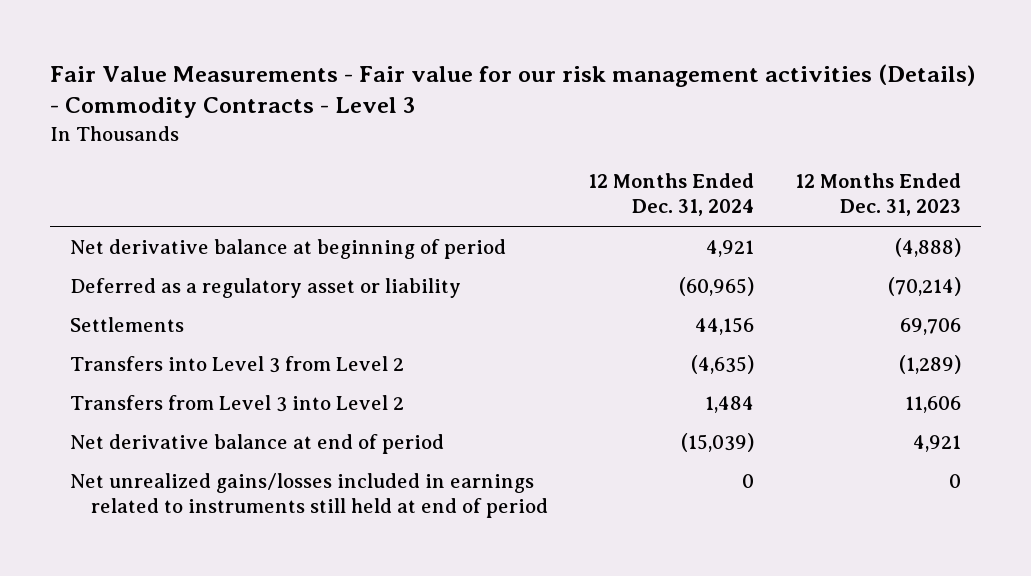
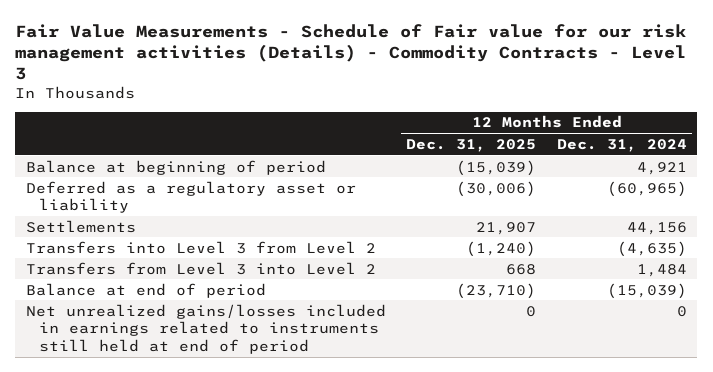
[49,63,975,119] Fair Value Measurements - Fair value for our risk management activities (Details) - Commodity Contracts - Level 3 -> [15,23,687,81] Fair Value Measurements - Schedule of Fair value for our risk management activities (Details) - Commodity Contracts - Level 3
[794,173,961,217] 12 Months Ended Dec. 31, 2023 -> none
none -> [406,138,537,152] Dec. 31, 2025
[70,238,507,259] Net derivative balance at beginning of period -> [25,159,326,175] Balance at beginning of period
[70,433,445,454] Net derivative balance at end of period -> [25,282,266,298] Balance at end of period

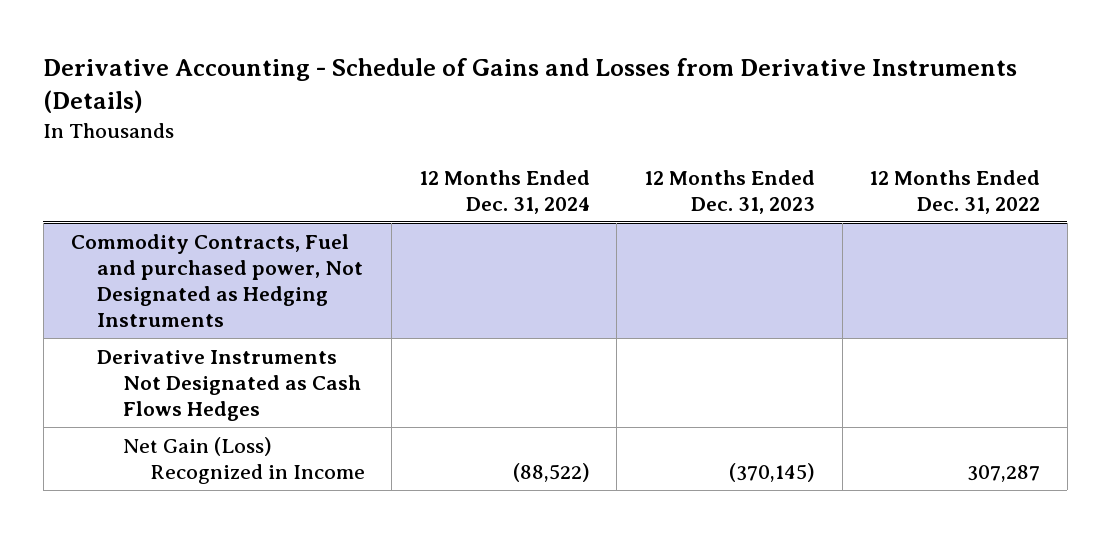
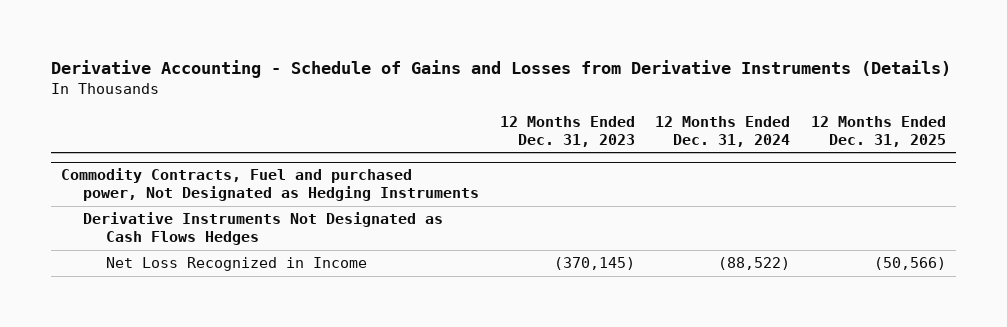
[869,169,1041,214] 12 Months Ended Dec. 31, 2022 -> none
none -> [810,115,946,148] 12 Months Ended Dec. 31, 2025
[123,436,365,484] Net Gain (Loss) Recognized in Income -> [106,257,368,272] Net Loss Recognized in Income

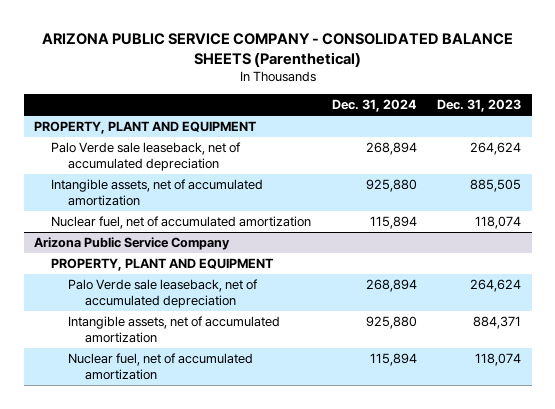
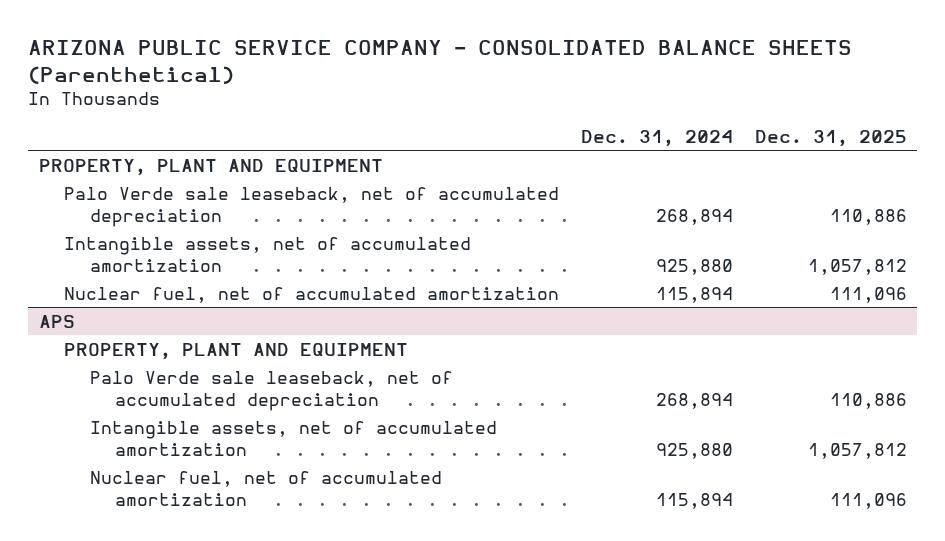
[437,99,522,113] Dec. 31, 2023 -> none
none -> [754,130,907,148] Dec. 31, 2025
[33,237,230,251] Arizona Public Service Company -> [38,314,75,328] APS

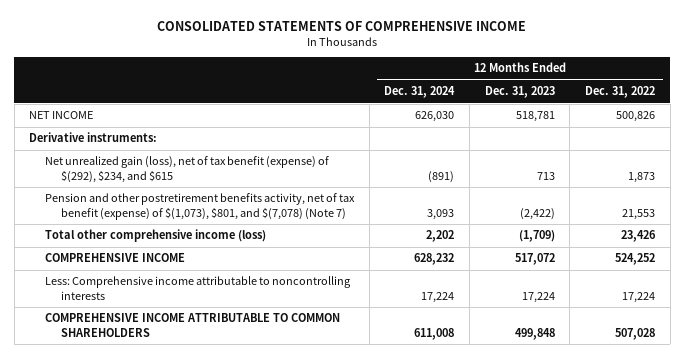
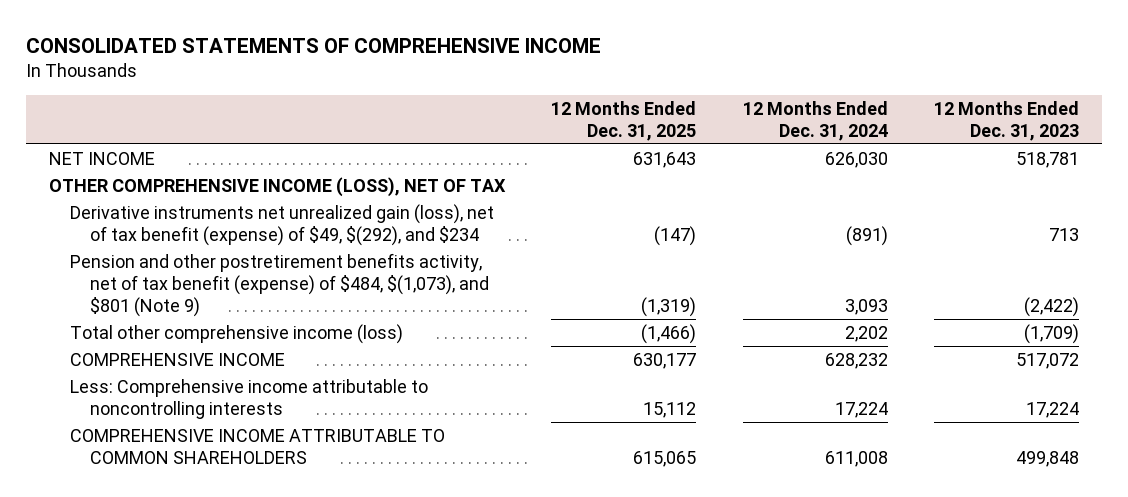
[585,86,656,99] Dec. 31, 2022 -> none
none -> [551,100,697,141] 12 Months Ended Dec. 31, 2025
[29,132,158,143] Derivative instruments: -> none
none -> [48,176,506,197] OTHER COMPREHENSIVE INCOME (LOSS), NET OF TAX
[45,156,330,183] Net unrealized gain (loss), net of tax benefit (expense) of $(292), $234, and $615 -> [69,203,494,246] Derivative instruments net unrealized gain (loss), net of tax benefit (expense) of $49, $(292), and $234
[45,193,356,220] Pension and other postretirement benefits activity, net of tax benefit (expense) of $(1,073), $801, and $(7,078) (Note 7) -> [69,252,490,317] Pension and other postretirement benefits activity, net of tax benefit (expense) of $484, $(1,073), and $801 (Note 9)

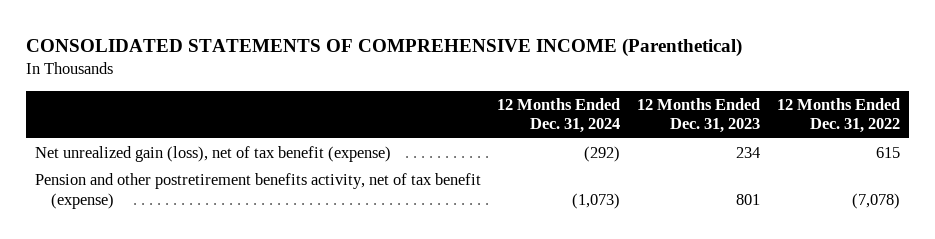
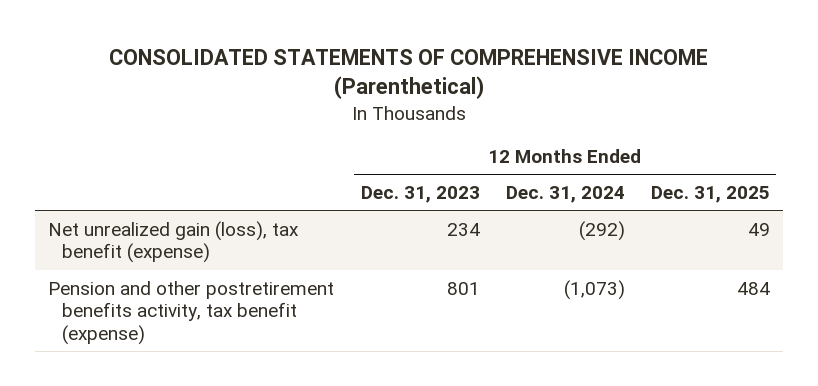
[777,97,901,134] 12 Months Ended Dec. 31, 2022 -> none
none -> [650,186,770,204] Dec. 31, 2025
[34,146,391,163] Net unrealized gain (loss), net of tax benefit (expense) -> [48,220,300,264] Net unrealized gain (loss), tax benefit (expense)
[34,173,481,209] Pension and other postretirement benefits activity, net of tax benefit (expense) -> [48,280,335,346] Pension and other postretirement benefits activity, tax benefit (expense)

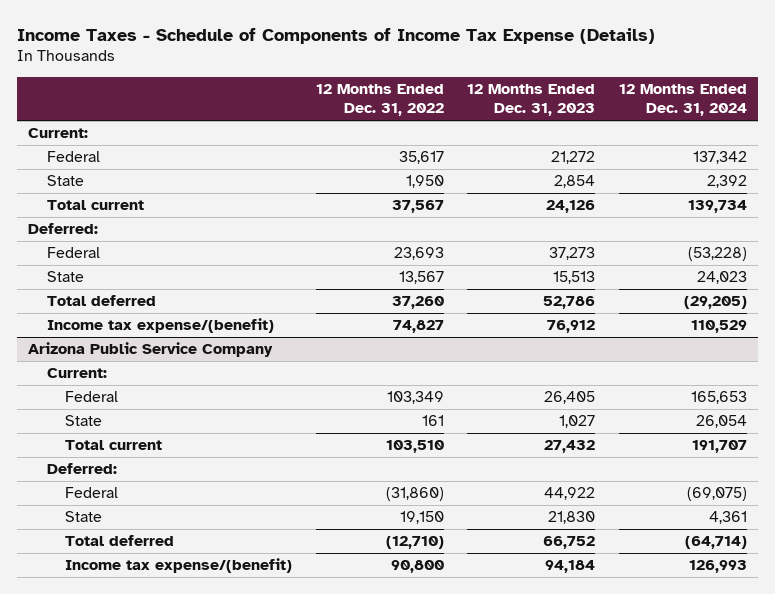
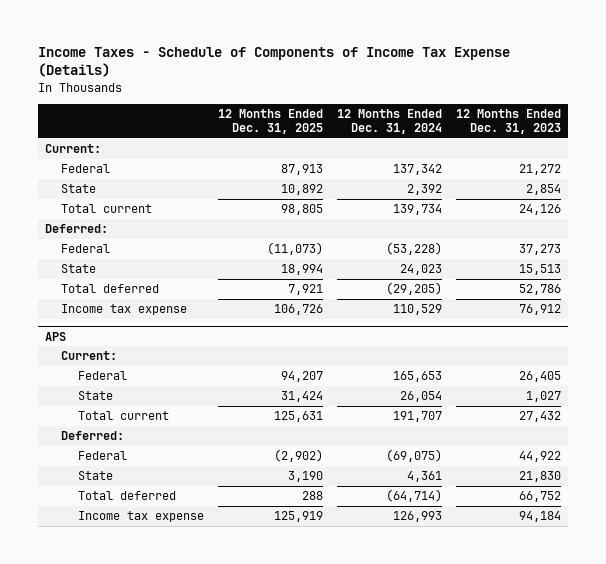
[315,84,444,117] 12 Months Ended Dec. 31, 2022 -> none
none -> [217,108,323,135] 12 Months Ended Dec. 31, 2025
[46,318,274,334] Income tax expense/(benefit) -> [61,304,188,316] Income tax expense
[28,342,274,358] Arizona Public Service Company -> [45,331,67,341] APS
[65,558,293,574] Income tax expense/(benefit) -> [77,511,204,523] Income tax expense

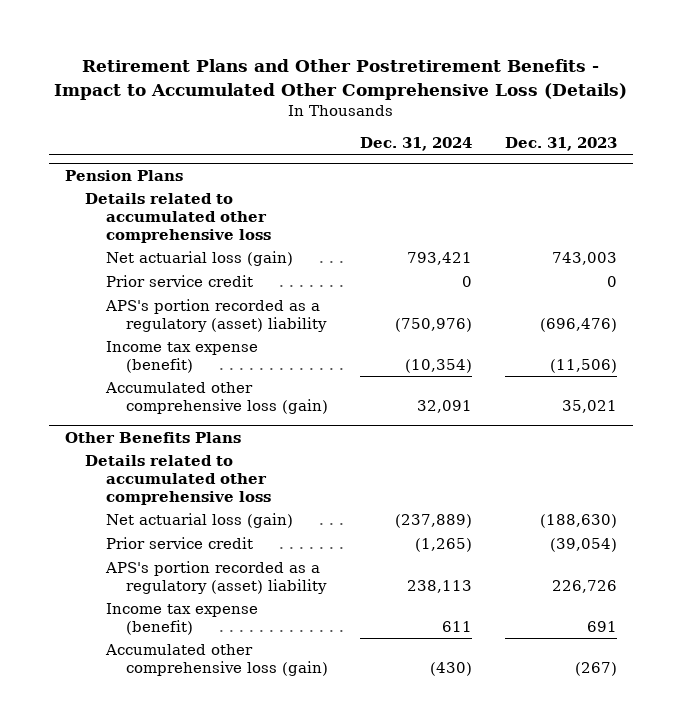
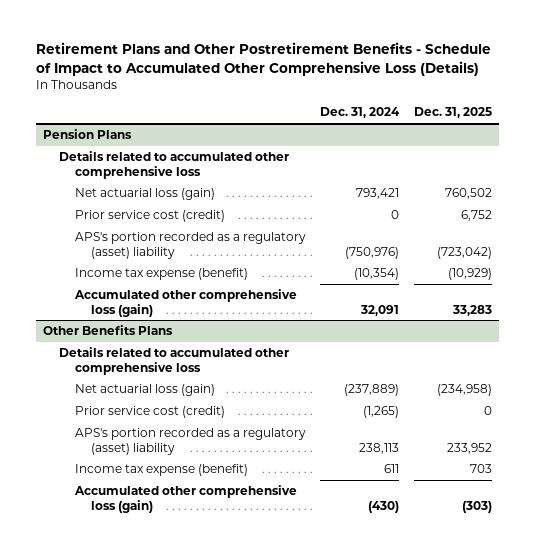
[54,59,628,100] Retirement Plans and Other Postretirement Benefits - Impact to Accumulated Other Comprehensive Loss (Details) -> [35,42,491,76] Retirement Plans and Other Postretirement Benefits - Schedule of Impact to Accumulated Other Comprehensive Loss (Details)
[504,136,617,151] Dec. 31, 2023 -> none
none -> [413,107,492,119] Dec. 31, 2025
[105,275,253,288] Prior service credit -> [74,210,225,223] Prior service cost (credit)
[105,537,253,550] Prior service credit -> [74,406,225,419] Prior service cost (credit)

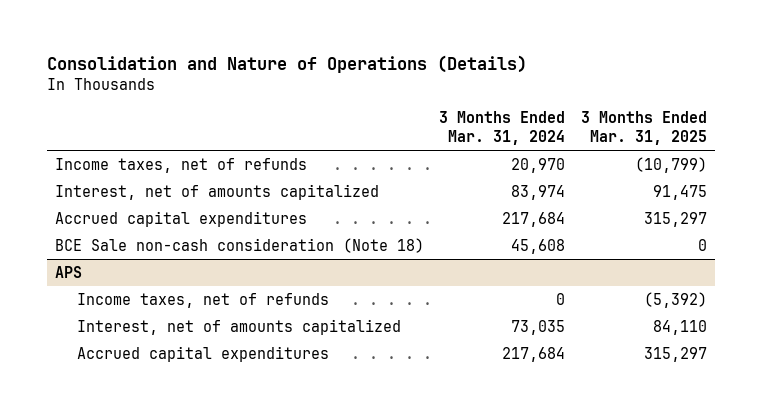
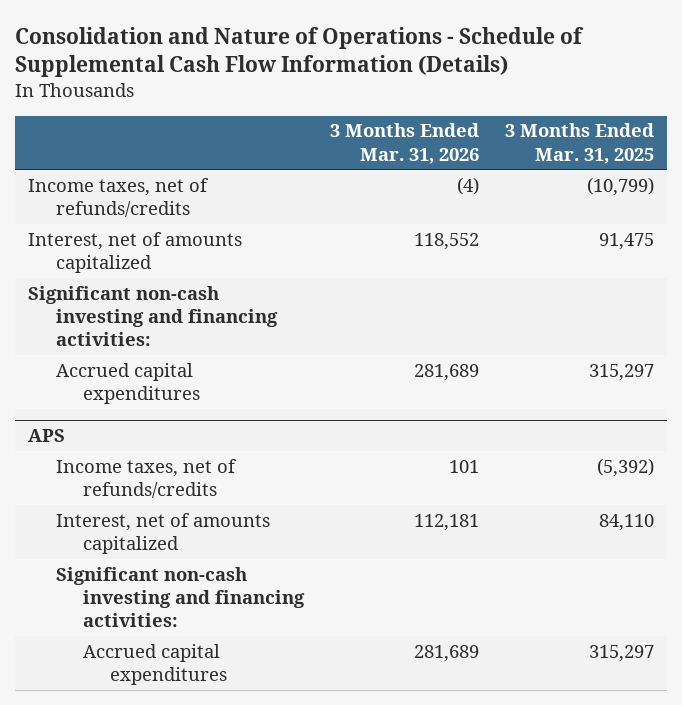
[47,54,528,73] Consolidation and Nature of Operations (Details) -> [15,26,585,78] Consolidation and Nature of Operations - Schedule of Supplemental Cash Flow Information (Details)
[439,111,566,146] 3 Months Ended Mar. 31, 2024 -> none
none -> [329,123,479,164] 3 Months Ended Mar. 31, 2026
[54,157,307,173] Income taxes, net of refunds -> [28,177,210,218] Income taxes, net of refunds/credits
none -> [28,285,278,347] Significant non-cash investing and financing activities:
[54,237,424,253] BCE Sale non-cash consideration (Note 18) -> none
[77,292,330,308] Income taxes, net of refunds -> [55,458,237,499] Income taxes, net of refunds/credits
none -> [55,566,306,628] Significant non-cash investing and financing activities:

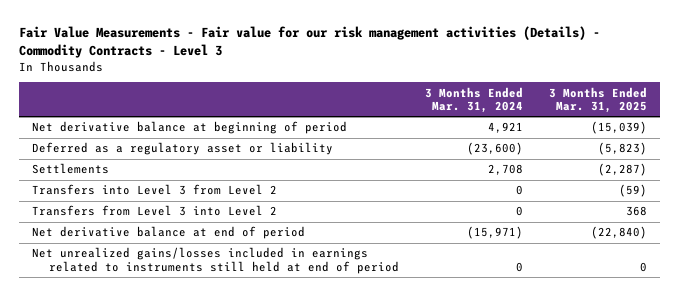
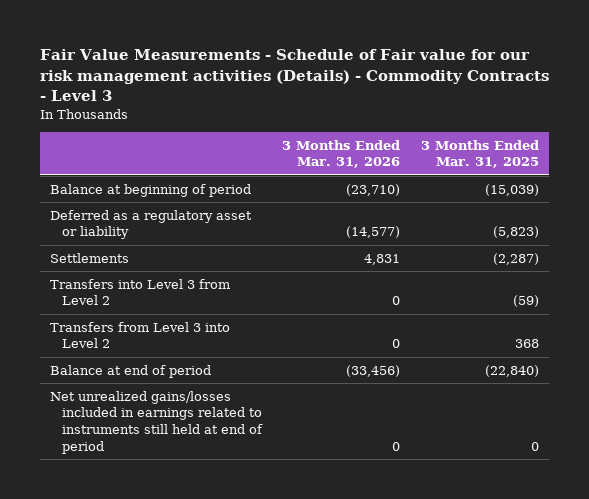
[19,26,601,59] Fair Value Measurements - Fair value for our risk management activities (Details) - Commodity Contracts - Level 3 -> [39,49,549,102] Fair Value Measurements - Schedule of Fair value for our risk management activities (Details) - Commodity Contracts - Level 3
[425,86,524,113] 3 Months Ended Mar. 31, 2024 -> none
none -> [282,139,401,169] 3 Months Ended Mar. 31, 2026
[32,121,348,135] Net derivative balance at beginning of period -> [49,183,251,197] Balance at beginning of period
[32,226,306,240] Net derivative balance at end of period -> [49,364,211,378] Balance at end of period

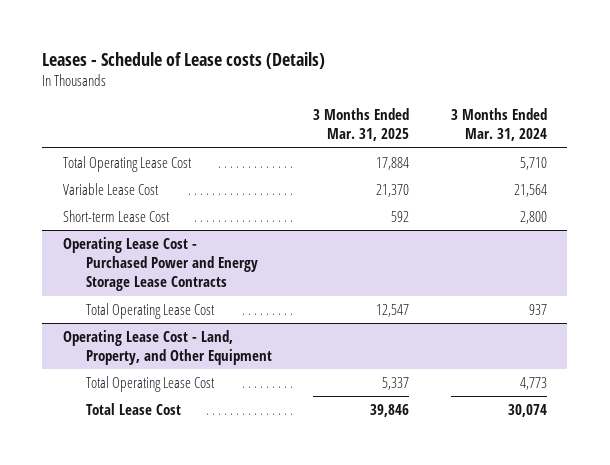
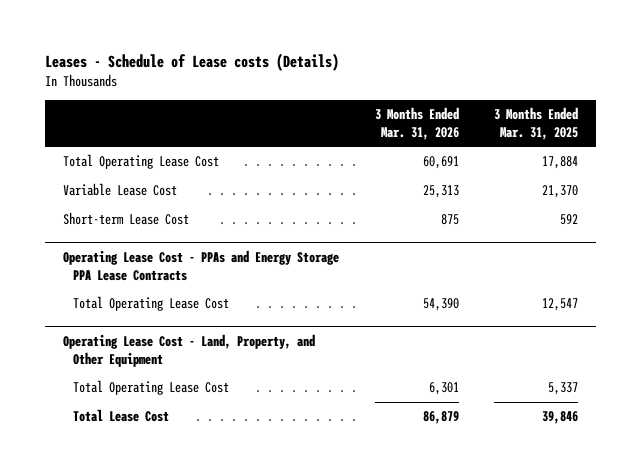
[450,108,547,142] 3 Months Ended Mar. 31, 2024 -> none
none -> [374,106,459,140] 3 Months Ended Mar. 31, 2026
[63,236,259,292] Operating Lease Cost - Purchased Power and Energy Storage Lease Contracts -> [63,250,340,281] Operating Lease Cost - PPAs and Energy Storage PPA Lease Contracts

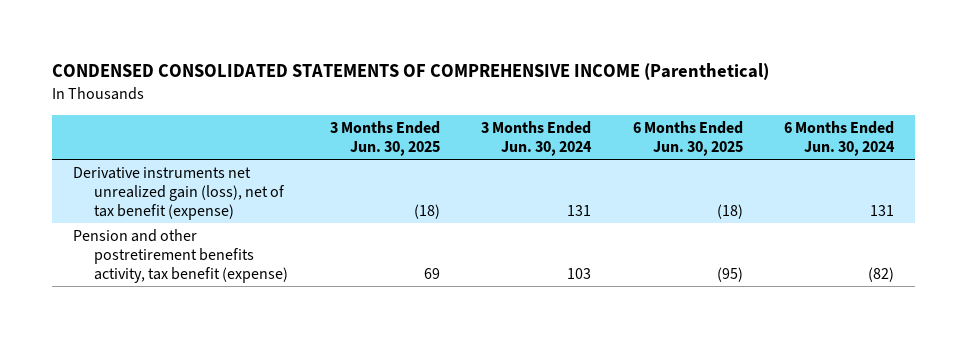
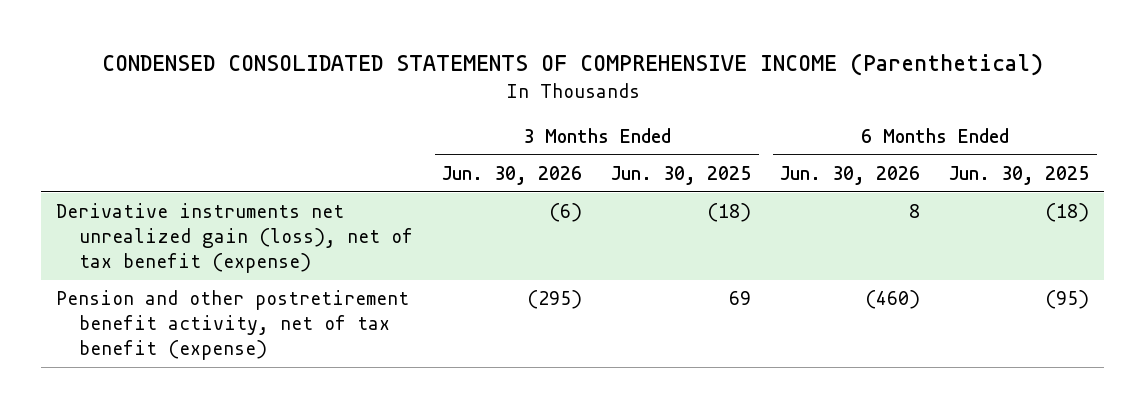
[481,120,593,157] 3 Months Ended Jun. 30, 2024 -> none
[784,120,896,157] 6 Months Ended Jun. 30, 2024 -> none
none -> [442,165,583,185] Jun. 30, 2026
none -> [780,165,921,185] Jun. 30, 2026
[73,228,289,284] Pension and other postretirement benefits activity, tax benefit (expense) -> [55,290,409,360] Pension and other postretirement benefit activity, net of tax benefit (expense)

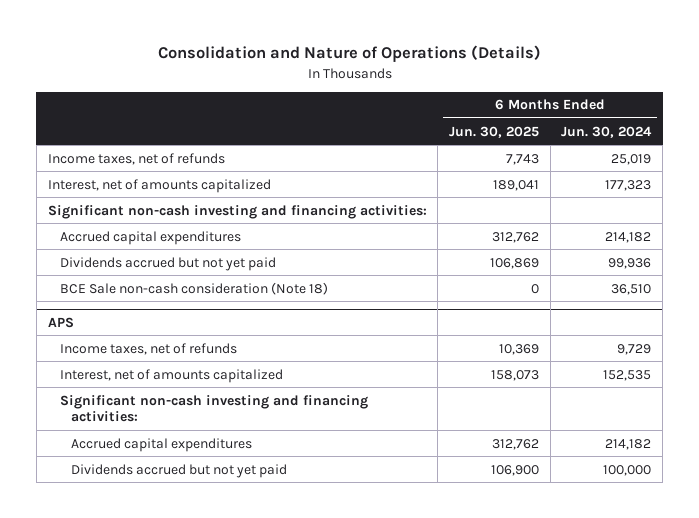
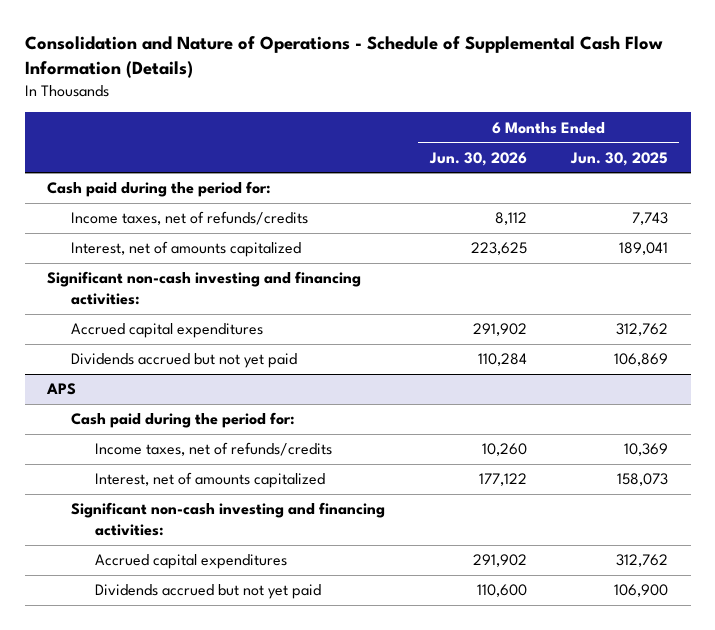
[157,45,541,63] Consolidation and Nature of Operations (Details) -> [24,36,663,79] Consolidation and Nature of Operations - Schedule of Supplemental Cash Flow Information (Details)
[561,125,653,138] Jun. 30, 2024 -> none
none -> [428,151,527,166] Jun. 30, 2026
none -> [46,181,271,198] Cash paid during the period for:
[47,152,225,165] Income taxes, net of refunds -> [70,211,308,226] Income taxes, net of refunds/credits
[59,281,328,295] BCE Sale non-cash consideration (Note 18) -> none
none -> [70,412,295,429] Cash paid during the period for:
[59,342,237,355] Income taxes, net of refunds -> [94,442,332,457] Income taxes, net of refunds/credits

